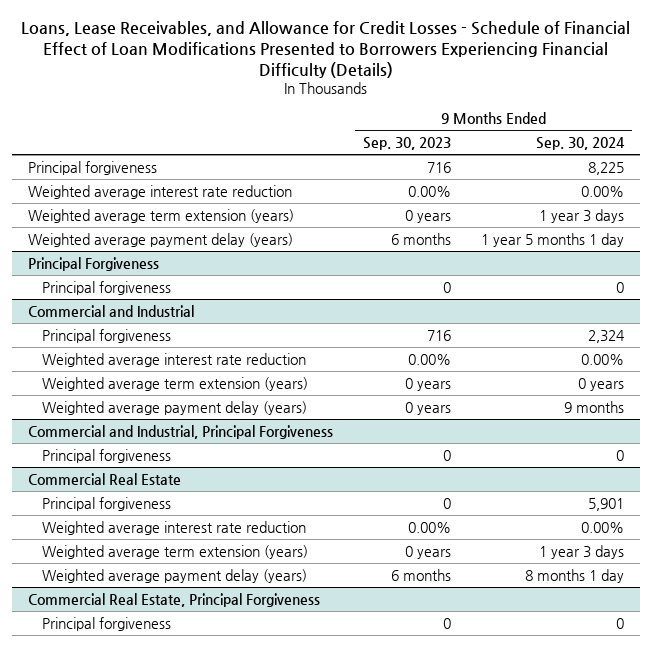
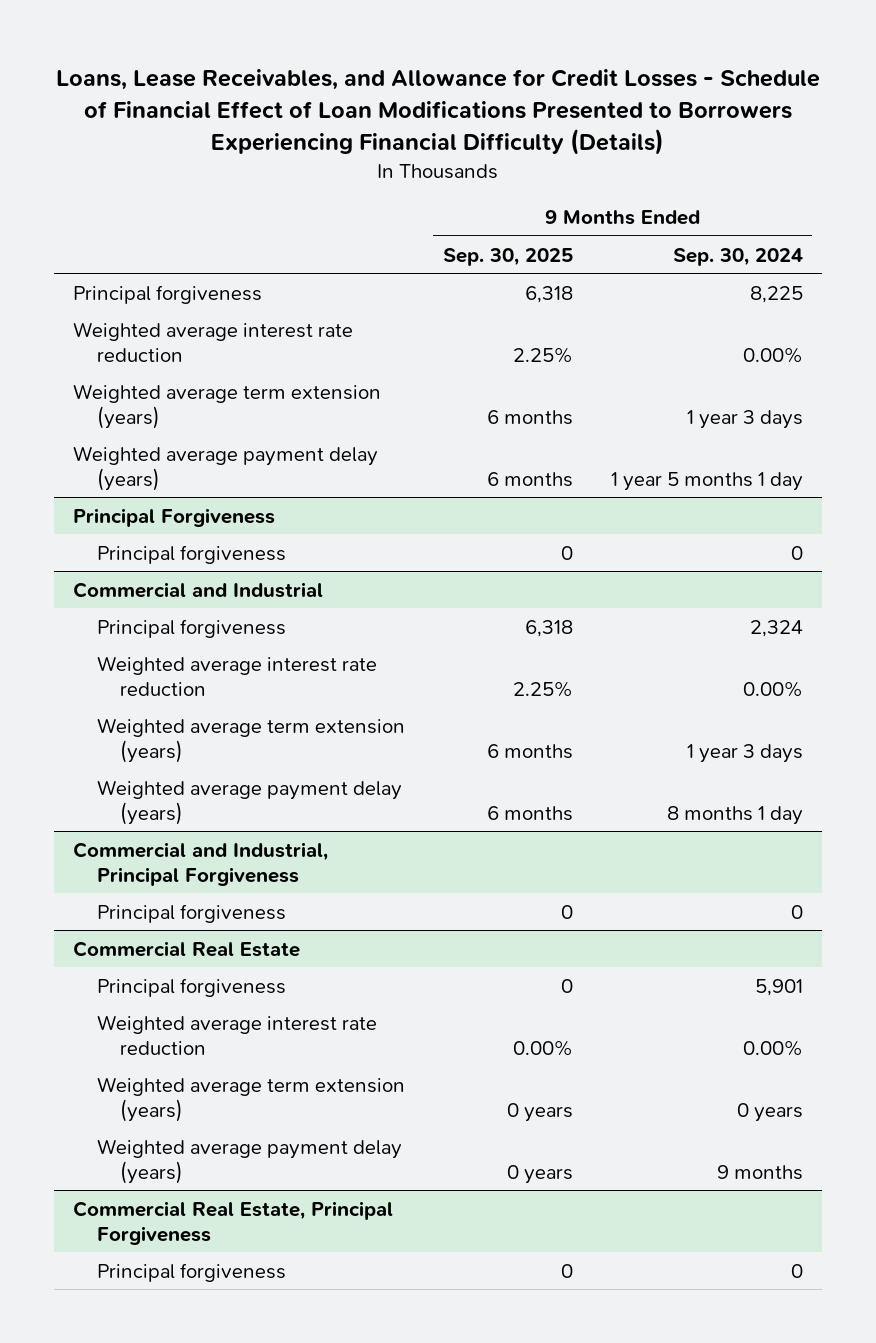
[363,136,452,150] Sep. 30, 2023 -> none
none -> [442,247,573,266] Sep. 30, 2025
[578,377,625,391] 0 years -> [686,743,803,763] 1 year 3 days
[564,400,625,413] 9 months -> [666,805,803,825] 8 months 1 day
[539,544,625,559] 1 year 3 days -> [736,1102,803,1122] 0 years
[525,568,625,583] 8 months 1 day -> [716,1164,803,1180] 9 months

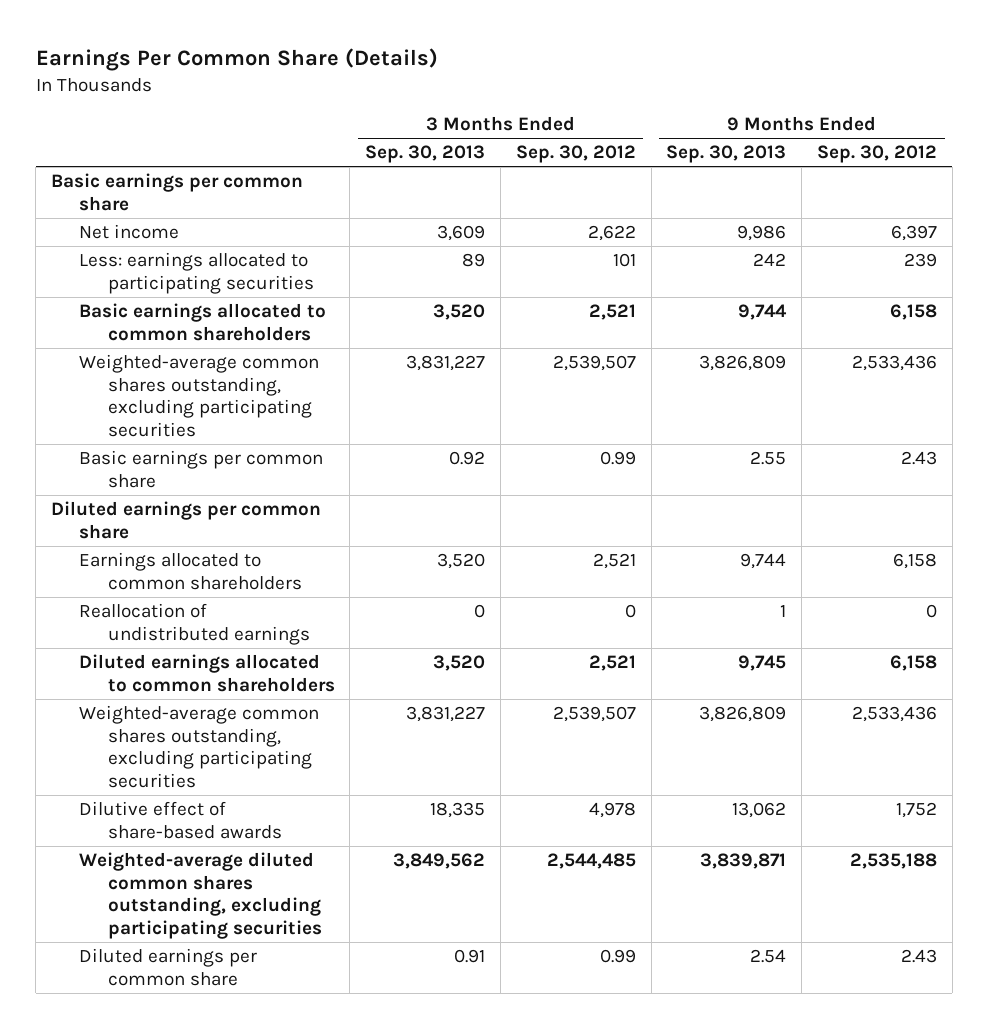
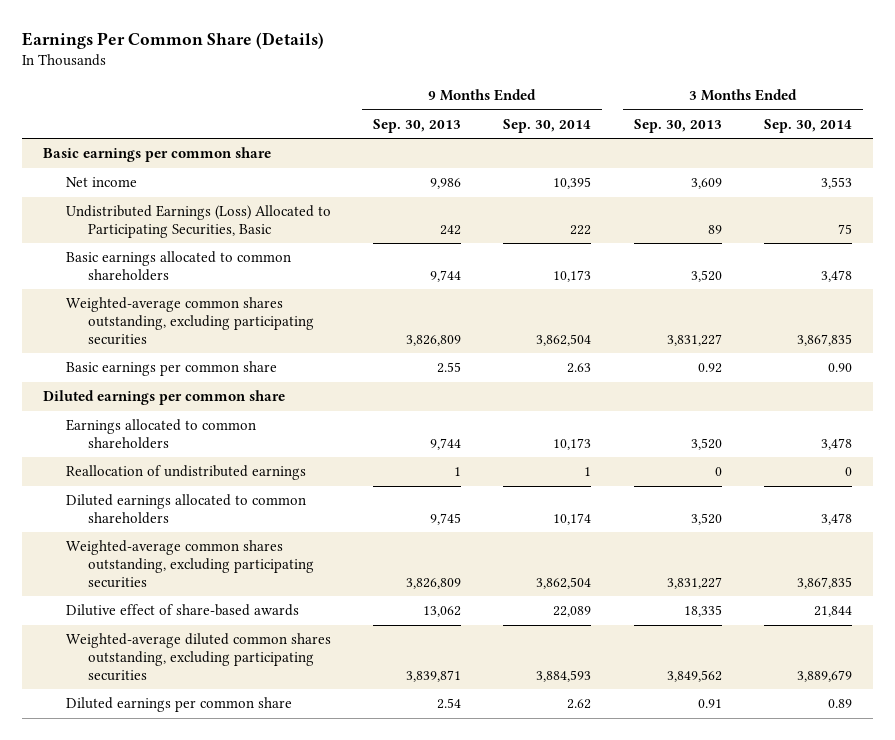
[515,145,636,164] Sep. 30, 2012 -> none
[816,145,937,164] Sep. 30, 2012 -> none
none -> [503,118,592,133] Sep. 30, 2014
none -> [763,118,852,133] Sep. 30, 2014
[79,252,314,294] Less: earnings allocated to participating securities -> [65,205,331,238] Undistributed Earnings (Loss) Allocated to Participating Securities, Basic

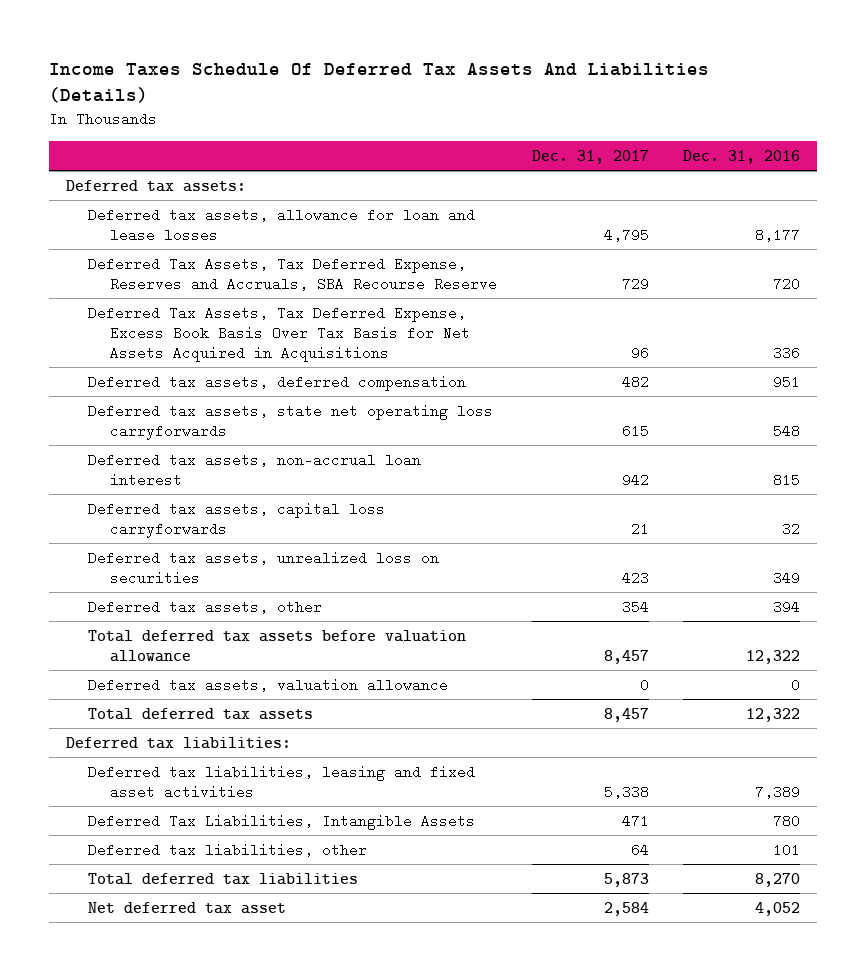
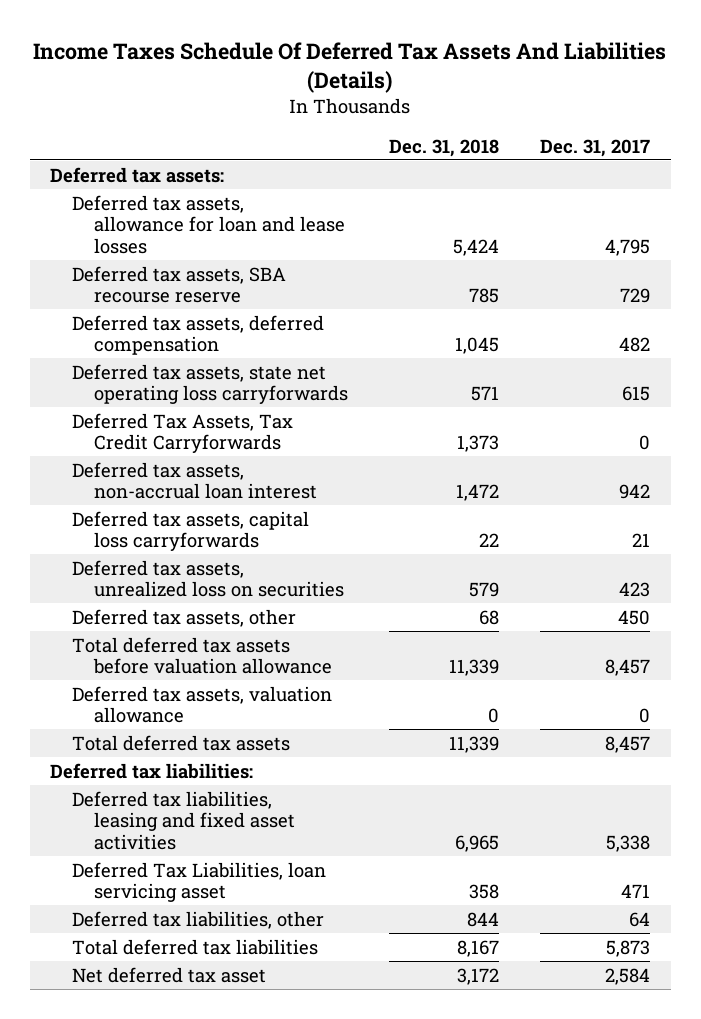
[683,149,801,164] Dec. 31, 2016 -> none
none -> [389,138,500,157] Dec. 31, 2018
[88,305,471,362] Deferred Tax Assets, Tax Deferred Expense, Excess Book Basis Over Tax Basis for Net Assets Acquired in Acquisitions -> none
[88,256,498,291] Deferred Tax Assets, Tax Deferred Expense, Reserves and Accruals, SBA Recourse Reserve -> [72,265,287,304] Deferred tax assets, SBA recourse reserve
none -> [72,412,294,454] Deferred Tax Assets, Tax Credit Carryforwards
[621,599,649,614] 354 -> [618,609,651,625] 450
[88,813,476,830] Deferred Tax Liabilities, Intangible Assets -> [72,861,327,903] Deferred Tax Liabilities, loan servicing asset

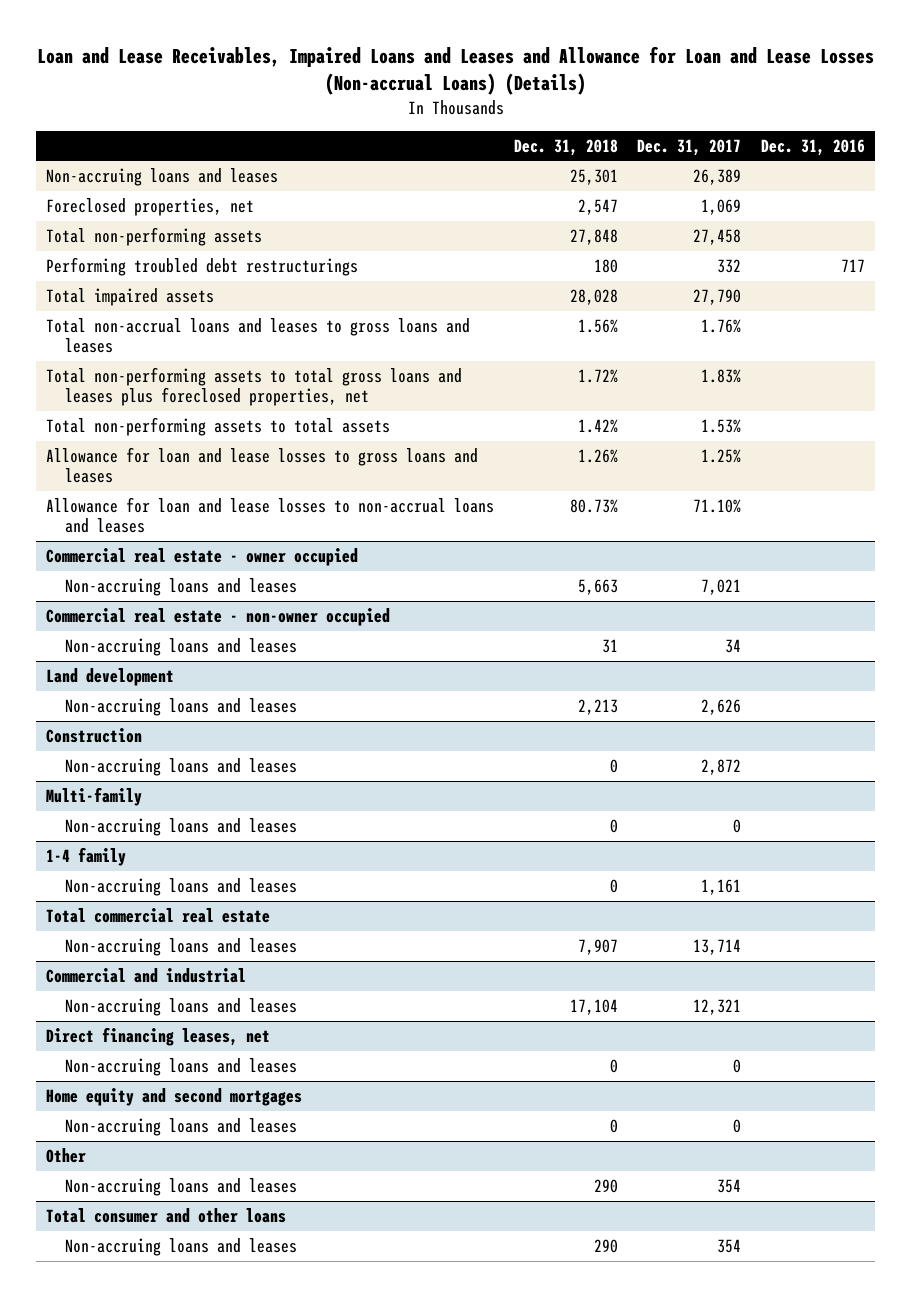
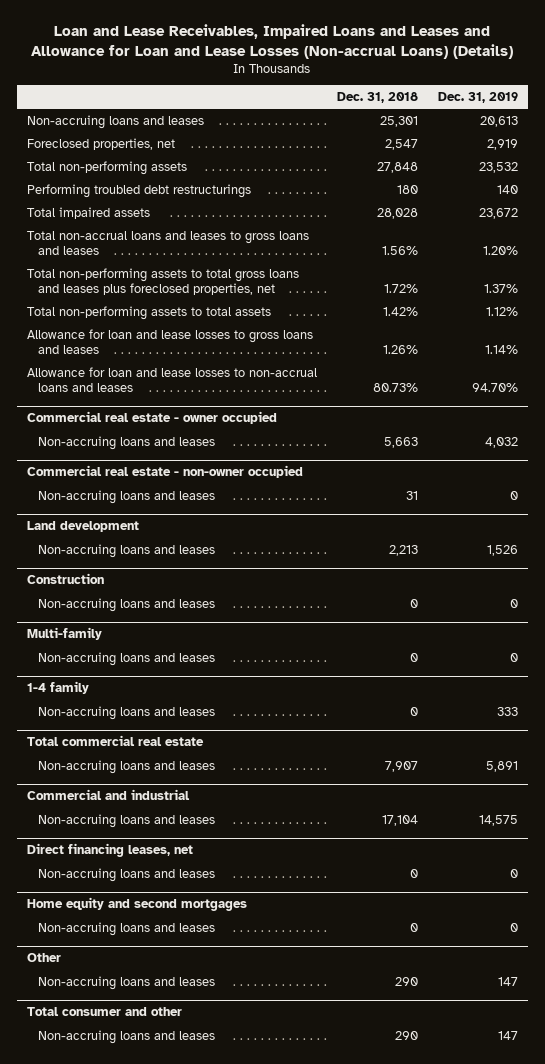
[637,138,742,156] Dec. 31, 2017 -> none
[761,138,866,156] Dec. 31, 2016 -> none
none -> [437,91,518,103] Dec. 31, 2019
[46,1207,287,1223] Total consumer and other loans -> [27,1007,183,1017] Total consumer and other

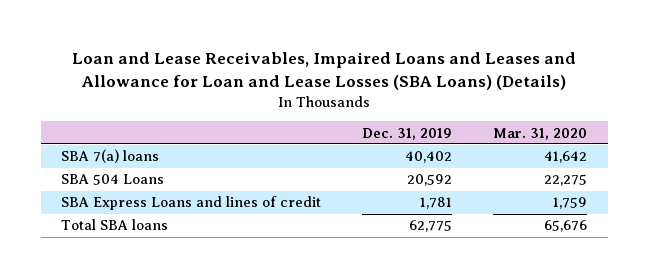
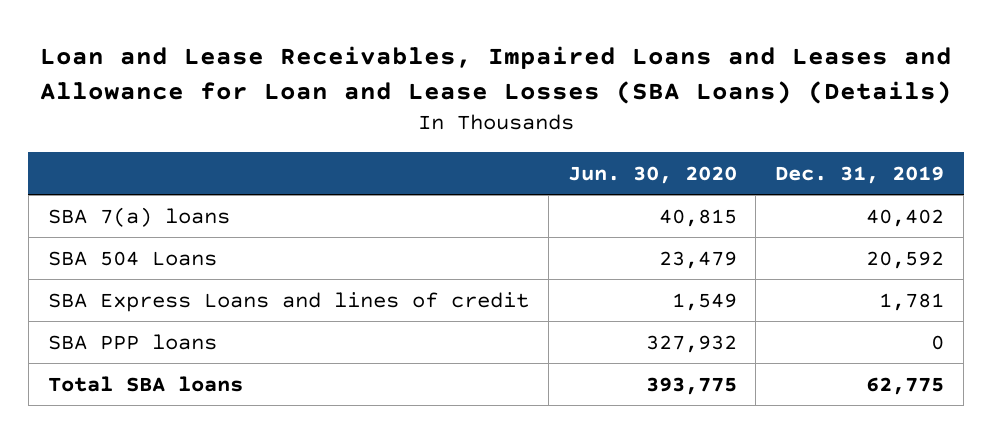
[493,127,588,140] Mar. 31, 2020 -> none
none -> [567,165,737,184] Jun. 30, 2020
none -> [47,333,217,350] SBA PPP loans

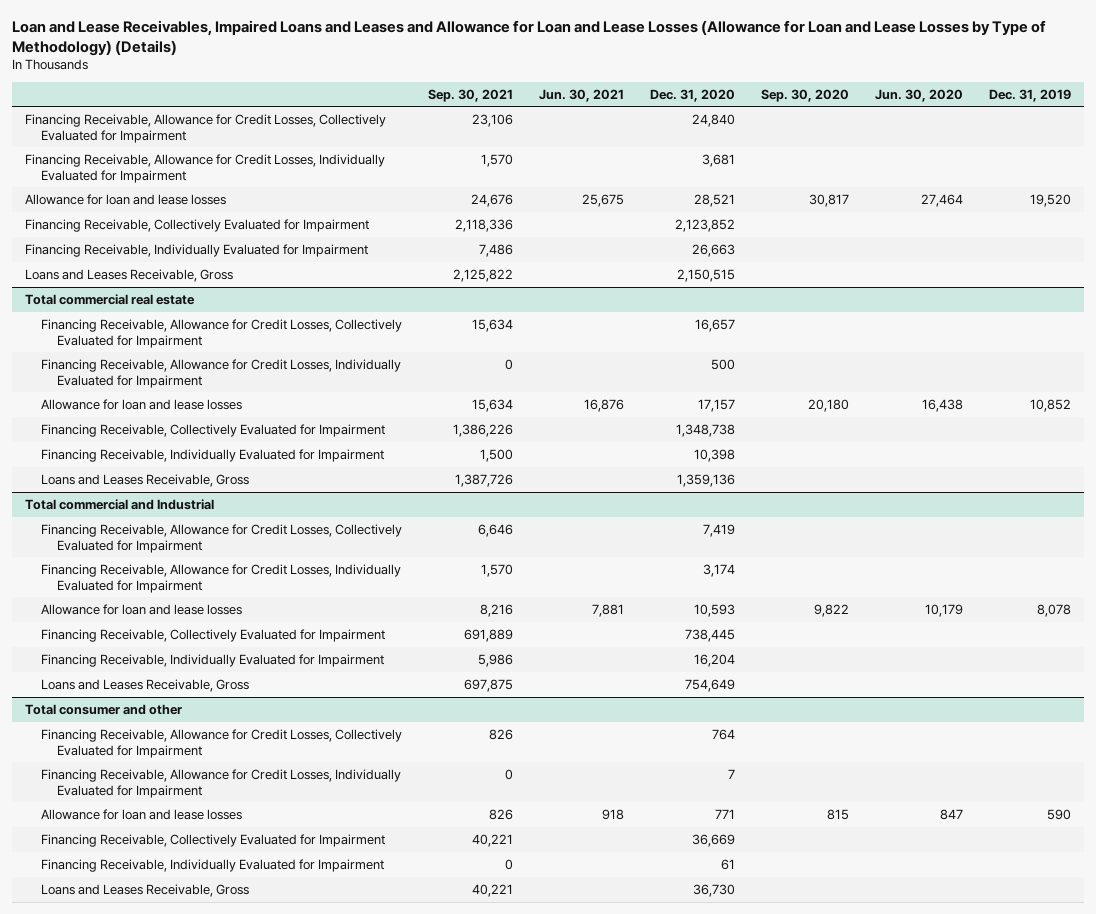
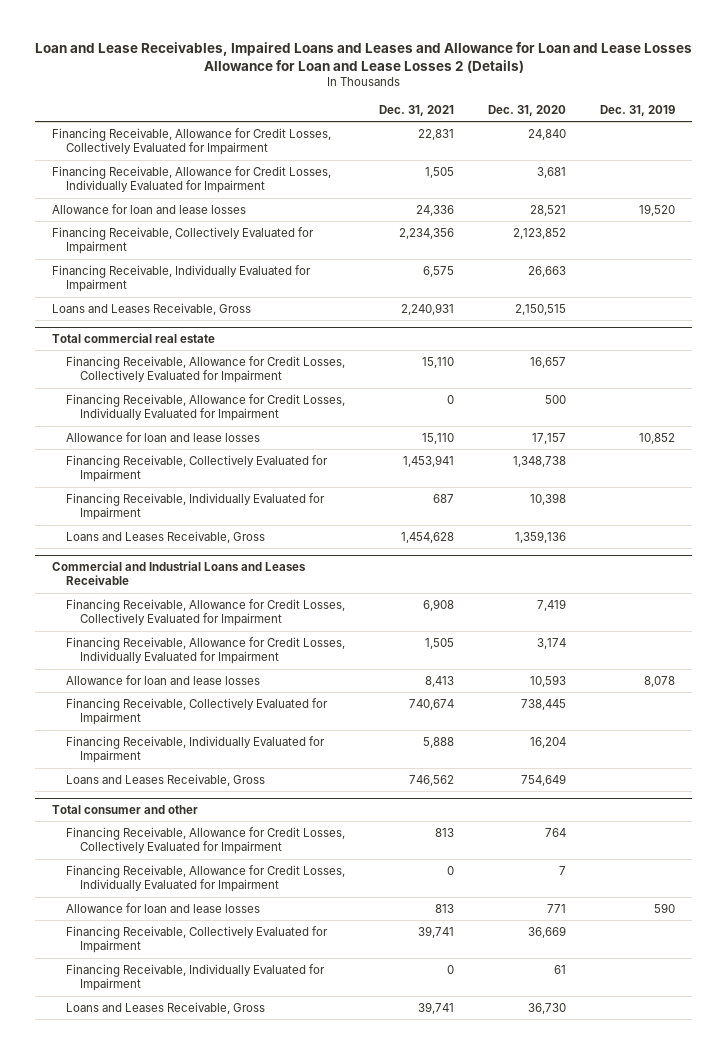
[11,19,1046,56] Loan and Lease Receivables, Impaired Loans and Leases and Allowance for Loan and Lease Losses (Allowance for Loan and Lease Losses by Type of Methodology) (Details) -> [34,41,692,73] Loan and Lease Receivables, Impaired Loans and Leases and Allowance for Loan and Lease Losses Allowance for Loan and Lease Losses 2 (Details)
[427,88,513,102] Sep. 30, 2021 -> none
[538,88,624,102] Jun. 30, 2021 -> none
[760,88,849,102] Sep. 30, 2020 -> none
[874,88,963,102] Jun. 30, 2020 -> none
none -> [379,104,455,116] Dec. 31, 2021
[24,498,214,510] Total commercial and Industrial -> [51,561,306,586] Commercial and Industrial Loans and Leases Receivable

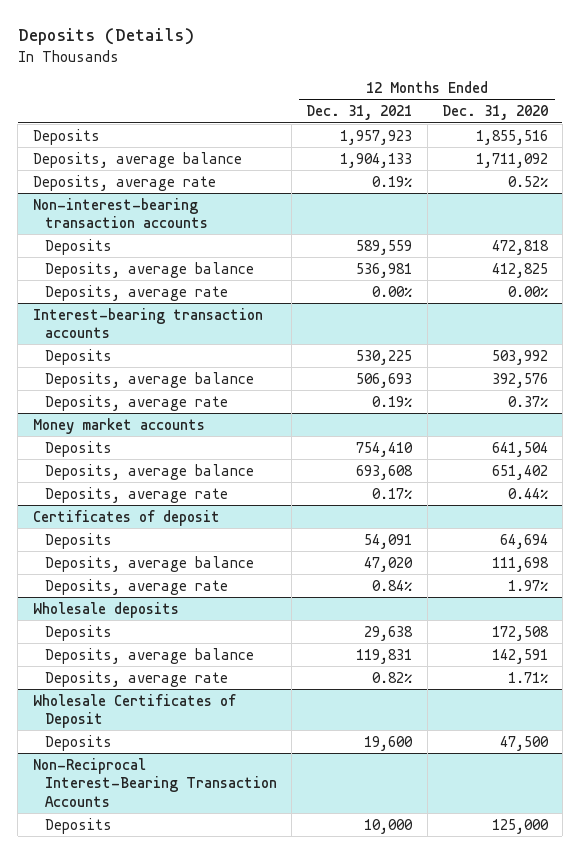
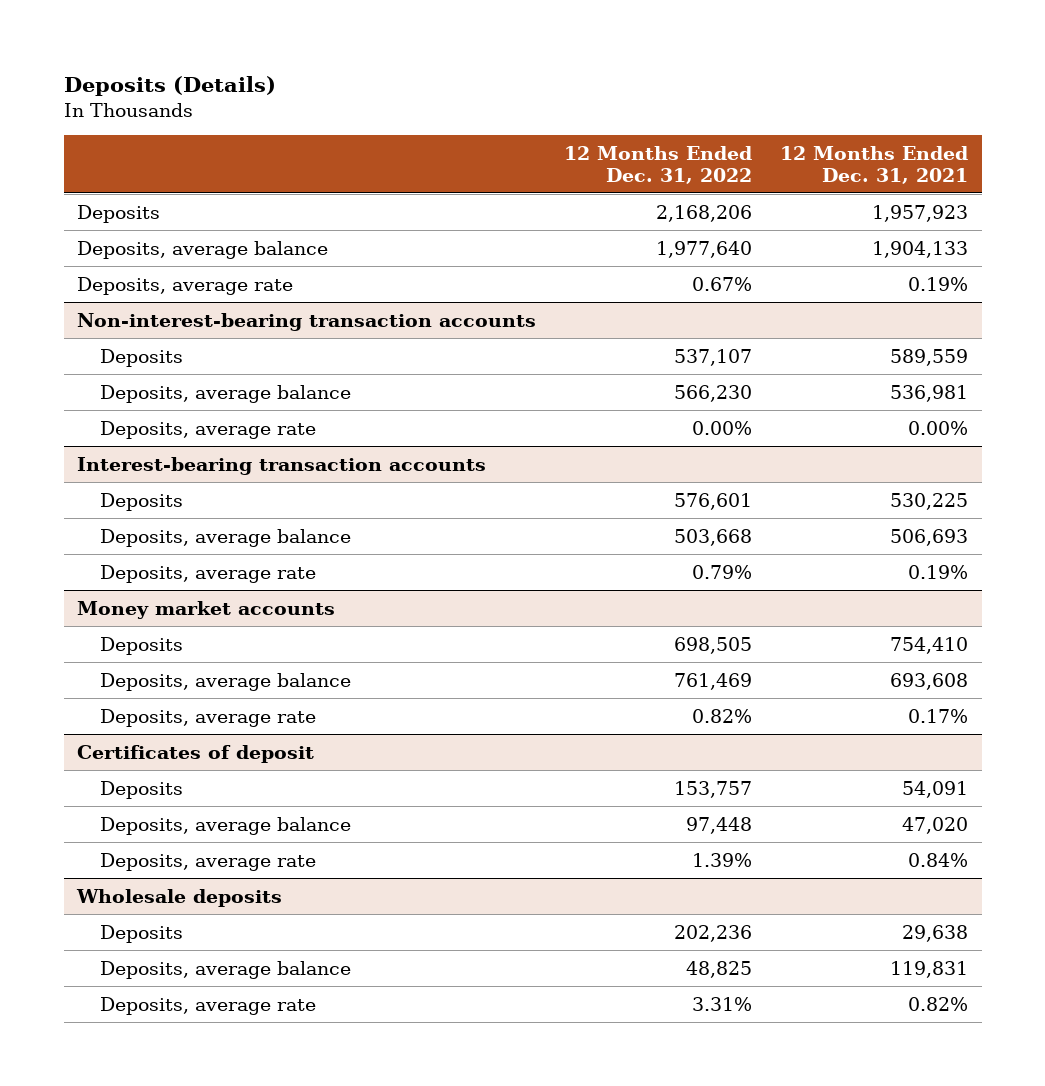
[441,105,548,121] Dec. 31, 2020 -> none
none -> [564,146,753,184] 12 Months Ended Dec. 31, 2022
[32,693,236,729] Wholesale Certificates of Deposit -> none
[45,734,113,751] Deposits -> none
[32,757,278,807] Non-Reciprocal Interest-Bearing Transaction Accounts -> none
[45,817,113,834] Deposits -> none

